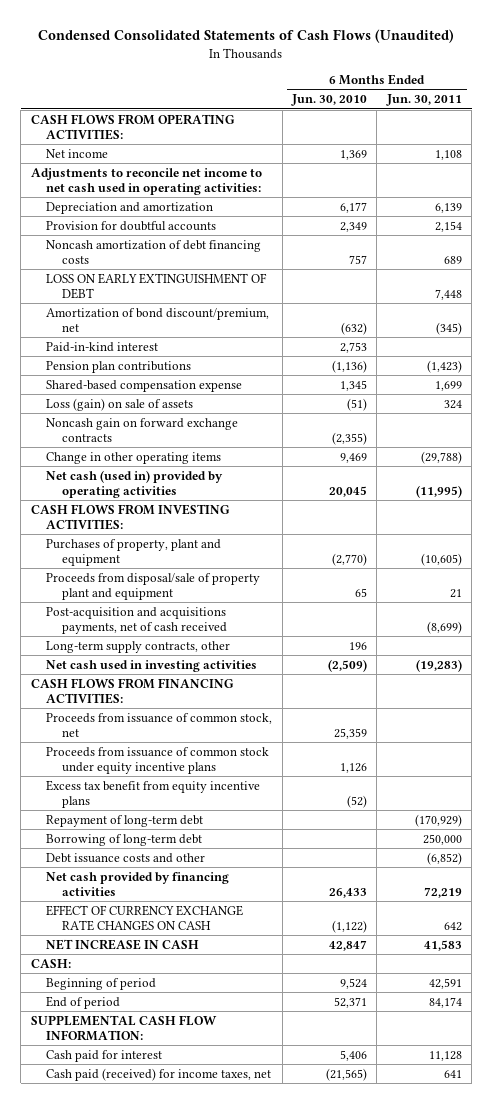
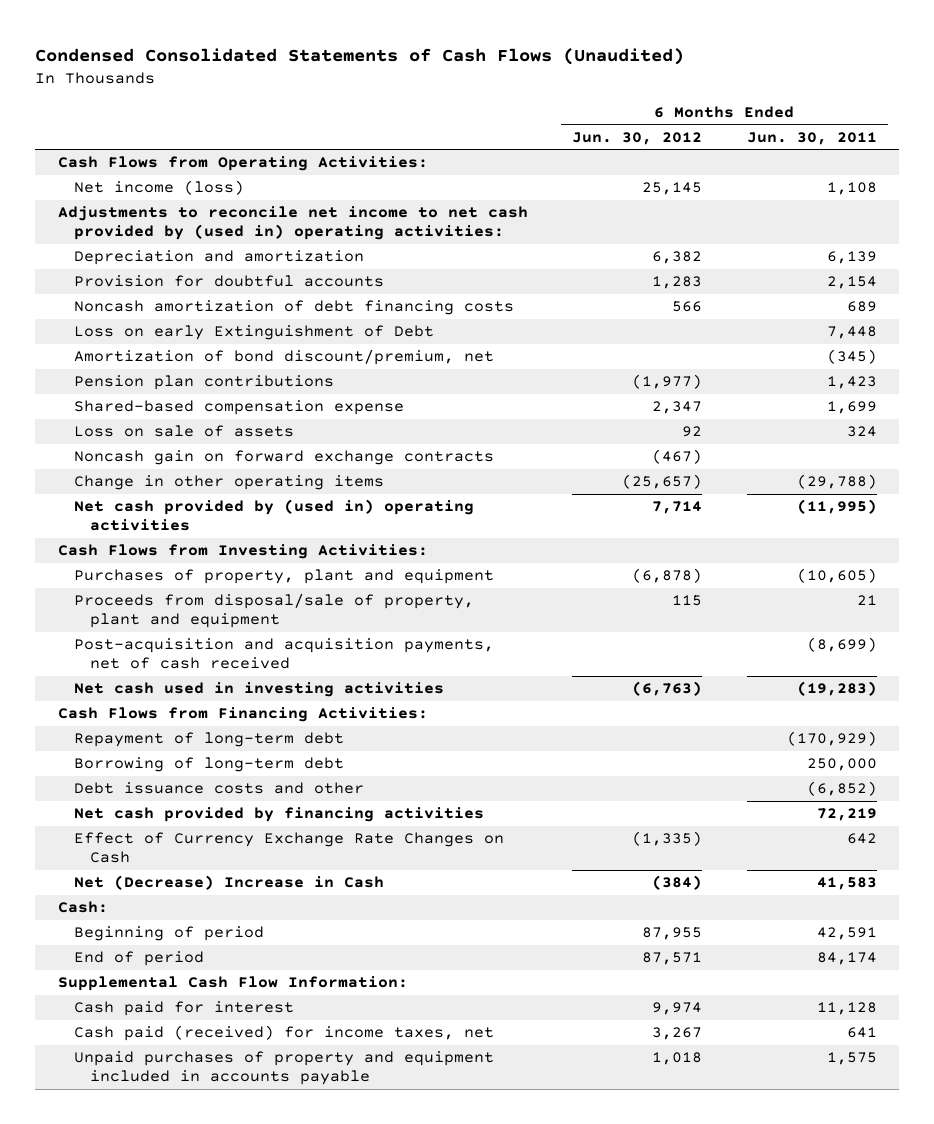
[291,94,368,107] Jun. 30, 2010 -> none
none -> [572,131,703,145] Jun. 30, 2012
[30,113,235,140] CASH FLOWS FROM OPERATING ACTIVITIES: -> [57,156,428,172] Cash Flows from Operating Activities:
[46,148,109,158] Net income -> [73,180,244,196] Net income (loss)
[30,167,262,195] Adjustments to reconcile net income to net cash used in operating activities: -> [57,206,528,241] Adjustments to reconcile net income to net cash provided by (used in) operating activities:
[46,272,268,299] LOSS ON EARLY EXTINGUISHMENT OF DEBT -> [73,325,434,341] Loss on early Extinguishment of Debt
[46,341,159,352] Paid-in-kind interest -> none
[426,359,462,373] (1,423) -> [826,376,877,390] 1,423
[46,397,194,411] Loss (gain) on sale of assets -> [73,425,294,438] Loss on sale of assets
[46,469,224,498] Net cash (used in) provided by operating activities -> [73,499,474,532] Net cash provided by (used in) operating activities
[30,503,230,530] CASH FLOWS FROM INVESTING ACTIVITIES: -> [57,544,428,560] Cash Flows from Investing Activities:
[46,640,231,653] Long-term supply contracts, other -> none
[46,572,261,600] Proceeds from disposal/sale of property plant and equipment -> [73,593,474,629] Proceeds from disposal/sale of property, plant and equipment
[46,606,227,634] Post-acquisition and acquisitions payments, net of cash received -> [73,638,494,670] Post-acquisition and acquisition payments, net of cash received
[46,712,273,737] Proceeds from issuance of common stock, net -> none
[46,746,270,774] Proceeds from issuance of common stock under equity incentive plans -> none
[46,779,261,808] Excess tax benefit from equity incentive plans -> none
[30,677,234,704] CASH FLOWS FROM FINANCING ACTIVITIES: -> [57,707,428,723] Cash Flows from Financing Activities:
[46,904,244,931] EFFECT OF CURRENCY EXCHANGE RATE CHANGES ON CASH -> [73,832,504,864] Effect of Currency Exchange Rate Changes on Cash
[46,938,200,950] NET INCREASE IN CASH -> [73,875,384,891] Net (Decrease) Increase in Cash
[30,958,71,968] CASH: -> [57,901,108,914] Cash:
[30,1014,217,1041] SUPPLEMENTAL CASH FLOW INFORMATION: -> [57,976,408,992] Supplemental Cash Flow Information:
none -> [73,1051,494,1086] Unpaid purchases of property and equipment included in accounts payable

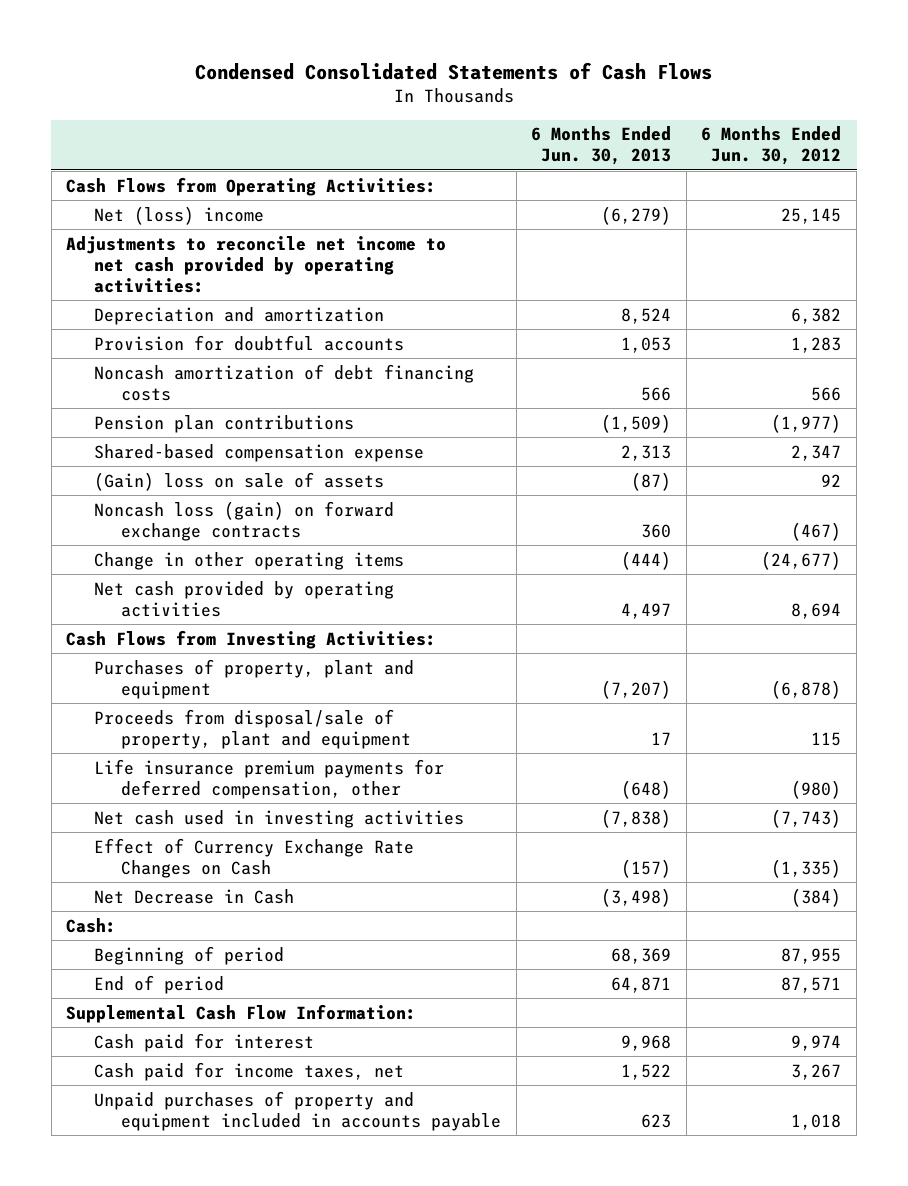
[35,48,685,66] Condensed Consolidated Statements of Cash Flows (Unaudited) -> [194,61,712,80] Condensed Consolidated Statements of Cash Flows
[746,131,877,145] Jun. 30, 2011 -> none
none -> [531,126,672,166] 6 Months Ended Jun. 30, 2013
[73,180,244,196] Net income (loss) -> [93,205,264,225] Net (loss) income
[57,206,528,241] Adjustments to reconcile net income to net cash provided by (used in) operating activities: -> [66,235,447,293] Adjustments to reconcile net income to net cash provided by operating activities:
[73,325,434,341] Loss on early Extinguishment of Debt -> none
[73,349,494,366] Amortization of bond discount/premium, net -> none
[73,425,294,438] Loss on sale of assets -> [93,471,384,491] (Gain) loss on sale of assets
[73,450,494,466] Noncash gain on forward exchange contracts -> [93,500,394,541] Noncash loss (gain) on forward exchange contracts
[622,474,703,490] (25,657) -> [761,550,842,570] (24,677)
[73,499,474,532] Net cash provided by (used in) operating activities -> [93,580,394,617] Net cash provided by operating activities
[652,501,703,515] 7,714 -> [791,602,842,619] 8,694
[73,638,494,670] Post-acquisition and acquisition payments, net of cash received -> none
[57,707,428,723] Cash Flows from Financing Activities: -> none
[73,732,344,748] Repayment of long-term debt -> none
[73,757,344,773] Borrowing of long-term debt -> none
[73,782,364,795] Debt issuance costs and other -> none
[73,807,484,823] Net cash provided by financing activities -> none
none -> [93,758,444,799] Life insurance premium payments for deferred compensation, other
[632,681,703,697] (6,763) -> [771,808,842,828] (7,743)
[73,875,384,891] Net (Decrease) Increase in Cash -> [93,888,294,904] Net Decrease in Cash
[73,1025,494,1042] Cash paid (received) for income taxes, net -> [93,1061,404,1081] Cash paid for income taxes, net

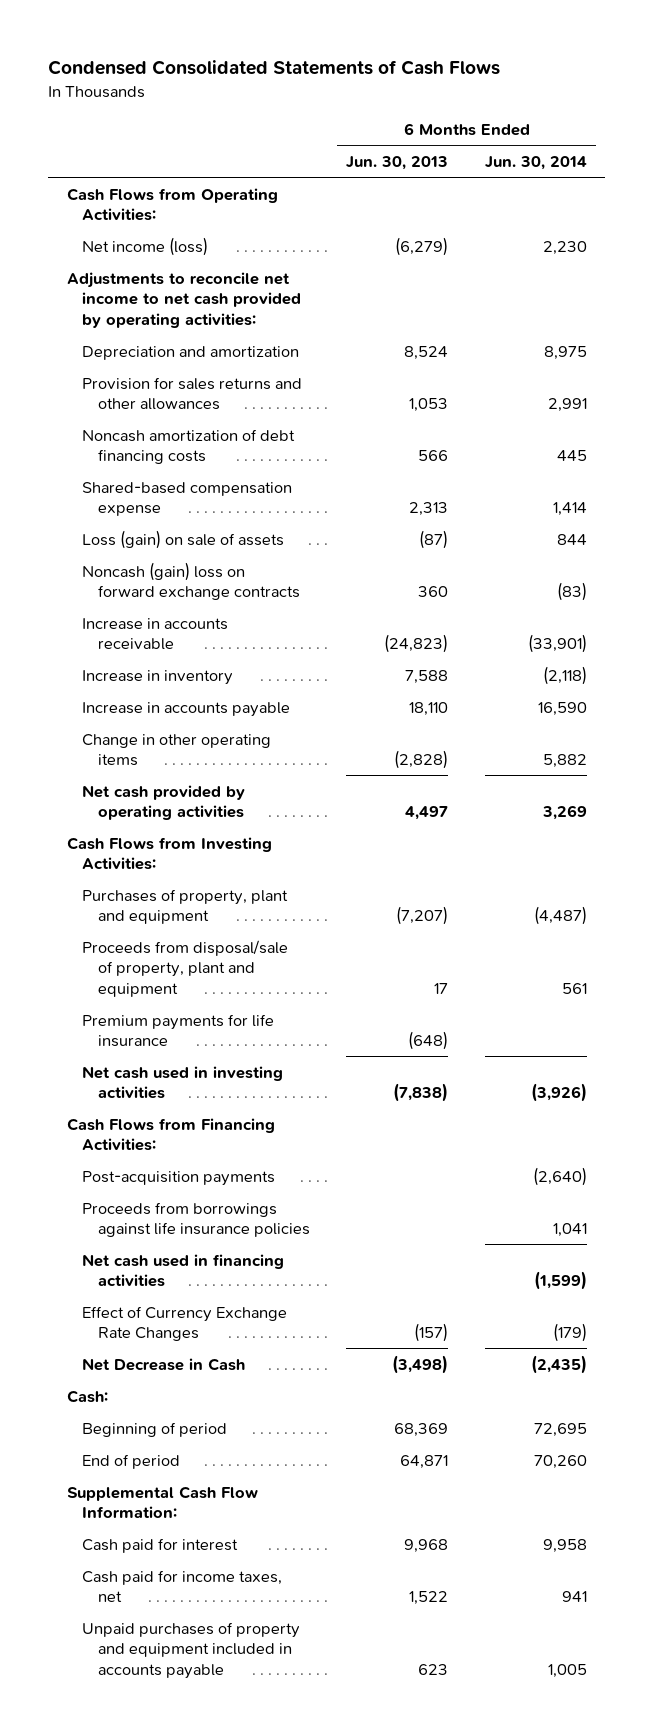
[701,126,842,166] 6 Months Ended Jun. 30, 2012 -> none
none -> [484,155,587,170] Jun. 30, 2014
[93,205,264,225] Net (loss) income -> [82,236,209,256] Net income (loss)
[93,334,404,351] Provision for doubtful accounts -> [82,376,303,411] Provision for sales returns and other allowances
[93,414,354,433] Pension plan contributions -> none
[93,471,384,491] (Gain) loss on sale of assets -> [82,529,285,549] Loss (gain) on sale of assets
[93,500,394,541] Noncash loss (gain) on forward exchange contracts -> [82,561,300,601] Noncash (gain) loss on forward exchange contracts
none -> [82,617,229,651] Increase in accounts receivable
none -> [82,669,234,685] Increase in inventory
none -> [82,701,291,717] Increase in accounts payable
[621,550,672,570] (444) -> [394,750,449,770] (2,828)
[93,758,444,799] Life insurance premium payments for deferred compensation, other -> [82,1013,275,1048] Premium payments for life insurance
none -> [66,1117,275,1152] Cash Flows from Financing Activities:
none -> [82,1170,276,1186] Post-acquisition payments
none -> [82,1201,310,1238] Proceeds from borrowings against life insurance policies
none -> [82,1253,285,1288] Net cash used in financing activities
[93,837,414,878] Effect of Currency Exchange Rate Changes on Cash -> [82,1305,288,1342] Effect of Currency Exchange Rate Changes

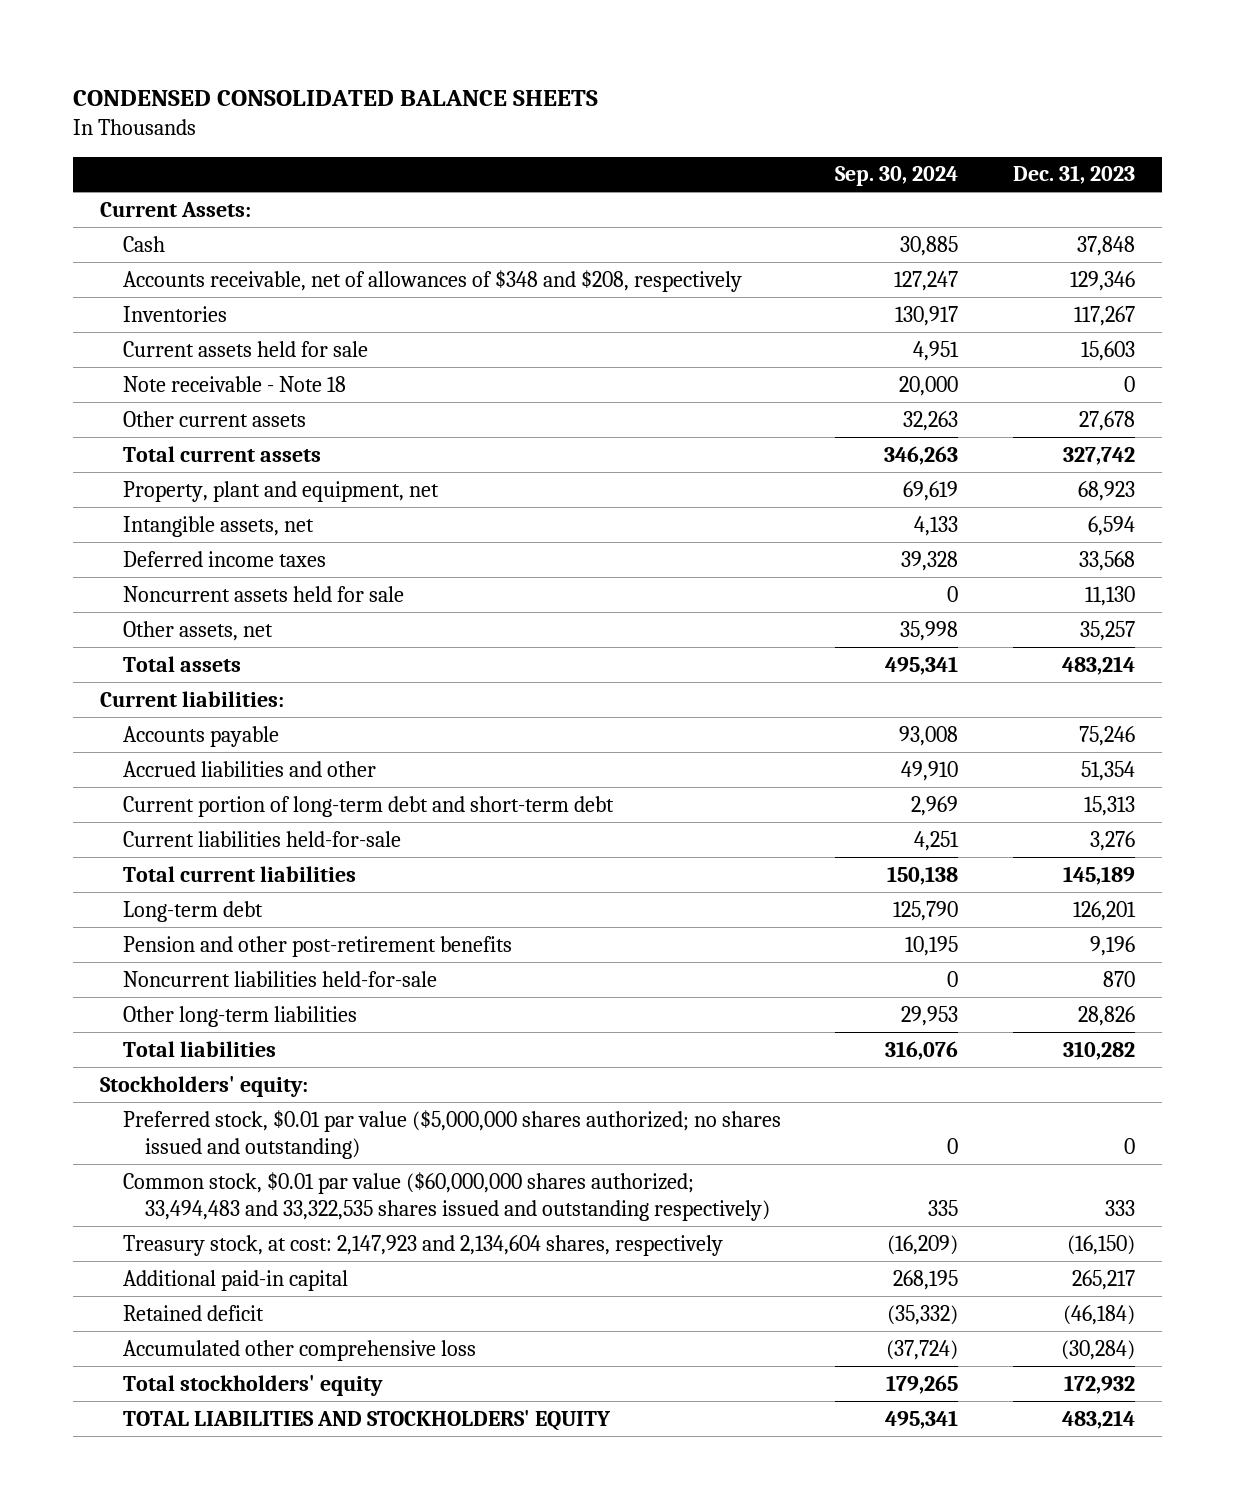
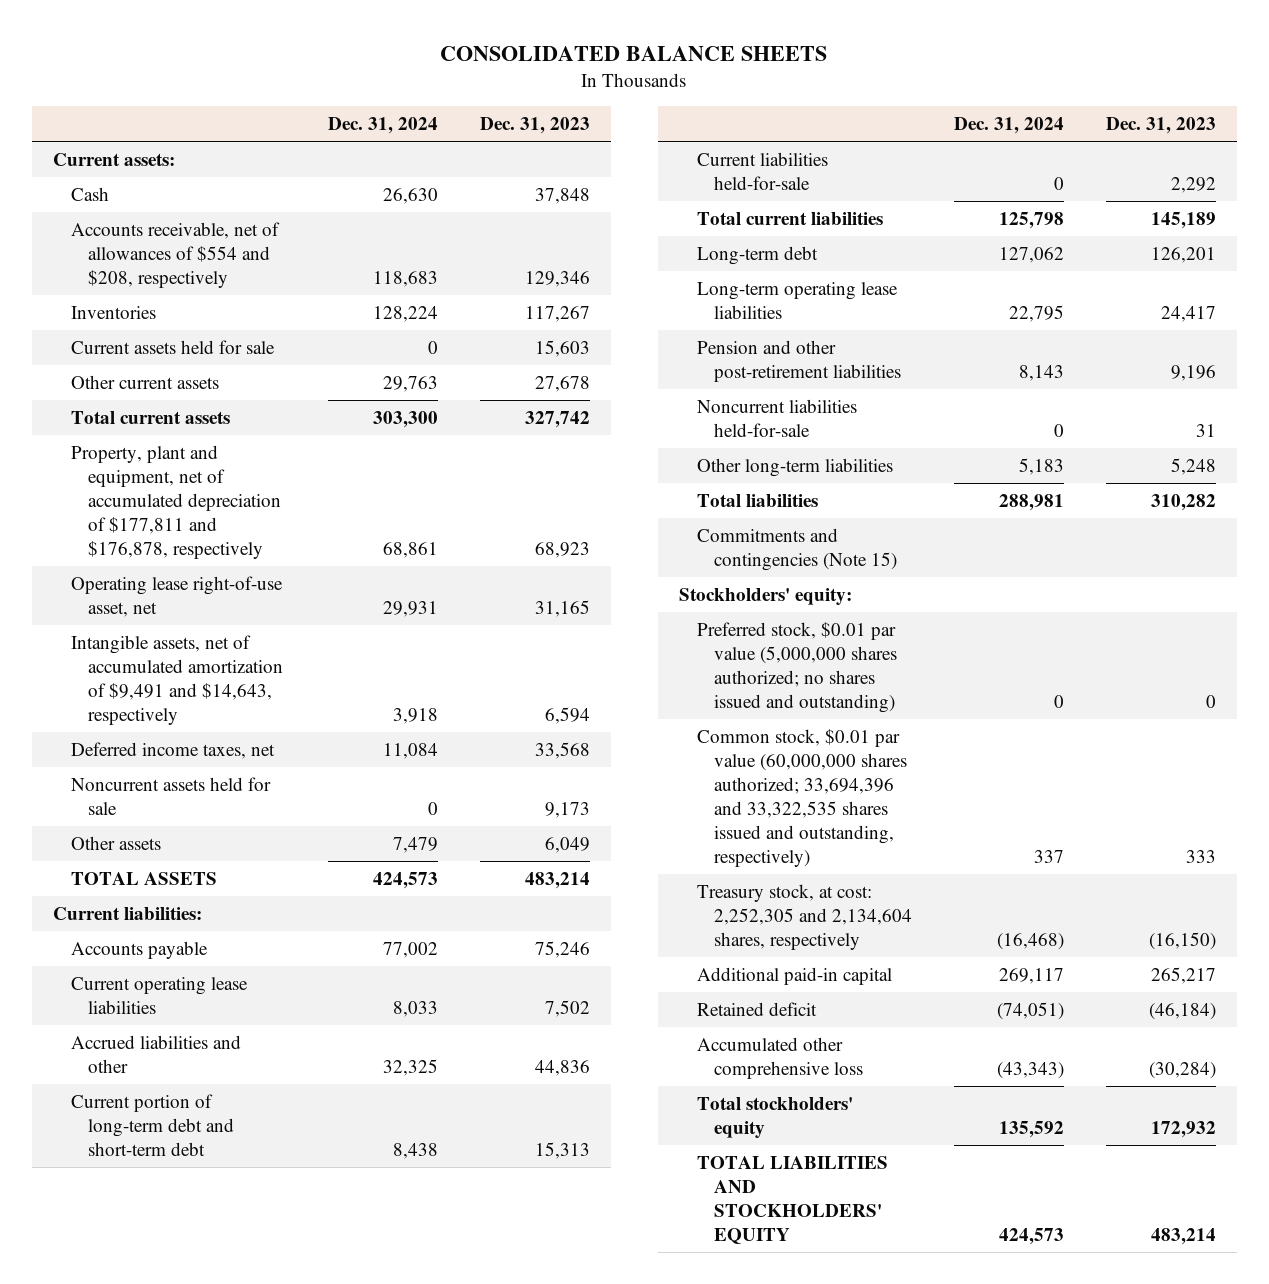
[73,90,599,107] CONDENSED CONSOLIDATED BALANCE SHEETS -> [440,46,828,62] CONSOLIDATED BALANCE SHEETS
[835,166,959,187] Sep. 30, 2024 -> none
none -> [327,116,438,134] Dec. 31, 2024
[100,201,252,217] Current Assets: -> [52,152,175,166] Current assets:
[122,269,742,292] Accounts receivable, net of allowances of $348 and $208, respectively -> [70,221,280,288] Accounts receivable, net of allowances of $554 and $208, respectively
[122,375,346,392] Note receivable - Note 18 -> none
[122,480,439,502] Property, plant and equipment, net -> [70,444,282,559] Property, plant and equipment, net of accumulated depreciation of $177,811 and $176,878, respectively
none -> [70,575,283,617] Operating lease right-of-use asset, net
[122,515,314,537] Intangible assets, net -> [70,634,284,725] Intangible assets, net of accumulated amortization of $9,491 and $14,643, respectively
[122,550,326,567] Deferred income taxes -> [70,741,275,759] Deferred income taxes, net
[1085,585,1136,606] 11,130 -> [544,801,590,818] 9,173
[122,620,273,641] Other assets, net -> [70,835,161,850] Other assets
[1080,620,1136,641] 35,257 -> [544,836,590,853] 6,049
[122,655,241,672] Total assets -> [70,871,217,885] TOTAL ASSETS
none -> [70,976,248,1014] Current operating lease liabilities
[1081,760,1136,781] 51,354 -> [534,1059,590,1076] 44,836
[1090,830,1136,851] 3,276 -> [1170,176,1216,193] 2,292
none -> [696,281,898,319] Long-term operating lease liabilities
[122,935,512,957] Pension and other post-retirement benefits -> [696,339,902,382] Pension and other post-retirement liabilities
[1103,970,1136,987] 870 -> [1195,423,1216,437] 31
[1078,1005,1136,1026] 28,826 -> [1170,457,1216,475] 5,248
none -> [696,527,898,571] Commitments and contingencies (Note 15)
[122,1109,781,1159] Preferred stock, $0.01 par value ($5,000,000 shares authorized; no shares issued and outstanding) -> [696,621,898,713] Preferred stock, $0.01 par value (5,000,000 shares authorized; no shares issued and outstanding)
[122,1171,770,1221] Common stock, $0.01 par value ($60,000,000 shares authorized; 33,494,483 and 33,322,535 shares issued and outstanding respectively) -> [696,728,908,867] Common stock, $0.01 par value (60,000,000 shares authorized; 33,694,396 and 33,322,535 shares issued and outstanding, respectively)
[122,1234,723,1256] Treasury stock, at cost: 2,147,923 and 2,134,604 shares, respectively -> [696,883,913,950] Treasury stock, at cost: 2,252,305 and 2,134,604 shares, respectively

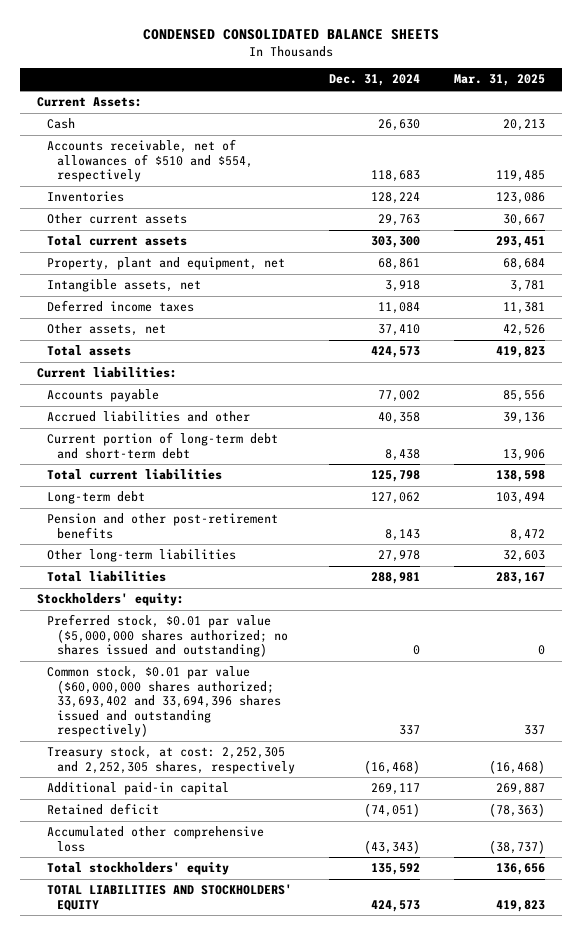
[440,46,828,62] CONSOLIDATED BALANCE SHEETS -> [142,29,439,41] CONDENSED CONSOLIDATED BALANCE SHEETS
[479,116,590,134] Dec. 31, 2023 -> none
none -> [453,74,545,87] Mar. 31, 2025
[52,152,175,166] Current assets: -> [36,97,142,108] Current Assets:
[70,221,280,288] Accounts receivable, net of allowances of $554 and $208, respectively -> [46,139,253,183] Accounts receivable, net of allowances of $510 and $554, respectively
[70,339,275,354] Current assets held for sale -> none
[70,575,283,617] Operating lease right-of-use asset, net -> none
[70,776,271,815] Noncurrent assets held for sale -> none
[70,444,282,559] Property, plant and equipment, net of accumulated depreciation of $177,811 and $176,878, respectively -> [46,257,285,271] Property, plant and equipment, net
[70,634,284,725] Intangible assets, net of accumulated amortization of $9,491 and $14,643, respectively -> [46,279,201,293] Intangible assets, net
[70,741,275,759] Deferred income taxes, net -> [46,300,194,313] Deferred income taxes
[70,835,161,850] Other assets -> [46,323,166,337] Other assets, net
[392,836,438,853] 7,479 -> [377,324,420,337] 37,410
[70,871,217,885] TOTAL ASSETS -> [46,345,131,357] Total assets
[70,976,248,1014] Current operating lease liabilities -> none
[382,1058,438,1076] 32,325 -> [377,412,420,425] 40,358
[696,151,828,190] Current liabilities held-for-sale -> none
[696,281,898,319] Long-term operating lease liabilities -> none
[696,398,857,437] Noncurrent liabilities held-for-sale -> none
[696,339,902,382] Pension and other post-retirement liabilities -> [46,513,278,539] Pension and other post-retirement benefits
[1019,457,1065,475] 5,183 -> [377,550,420,563] 27,978
[696,527,898,571] Commitments and contingencies (Note 15) -> none
[696,621,898,713] Preferred stock, $0.01 par value (5,000,000 shares authorized; no shares issued and outstanding) -> [46,614,288,658] Preferred stock, $0.01 par value ($5,000,000 shares authorized; no shares issued and outstanding)
[696,728,908,867] Common stock, $0.01 par value (60,000,000 shares authorized; 33,694,396 and 33,322,535 shares issued and outstanding, respectively) -> [46,666,281,737] Common stock, $0.01 par value ($60,000,000 shares authorized; 33,693,402 and 33,694,396 shares issued and outstanding respectively)
[696,883,913,950] Treasury stock, at cost: 2,252,305 and 2,134,604 shares, respectively -> [46,746,295,774] Treasury stock, at cost: 2,252,305 and 2,252,305 shares, respectively

